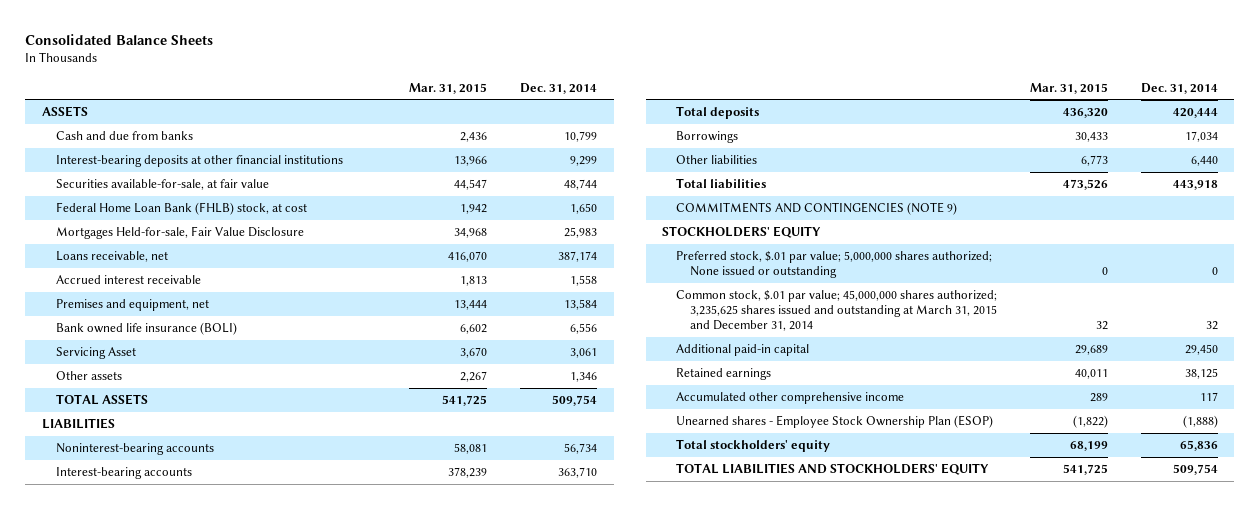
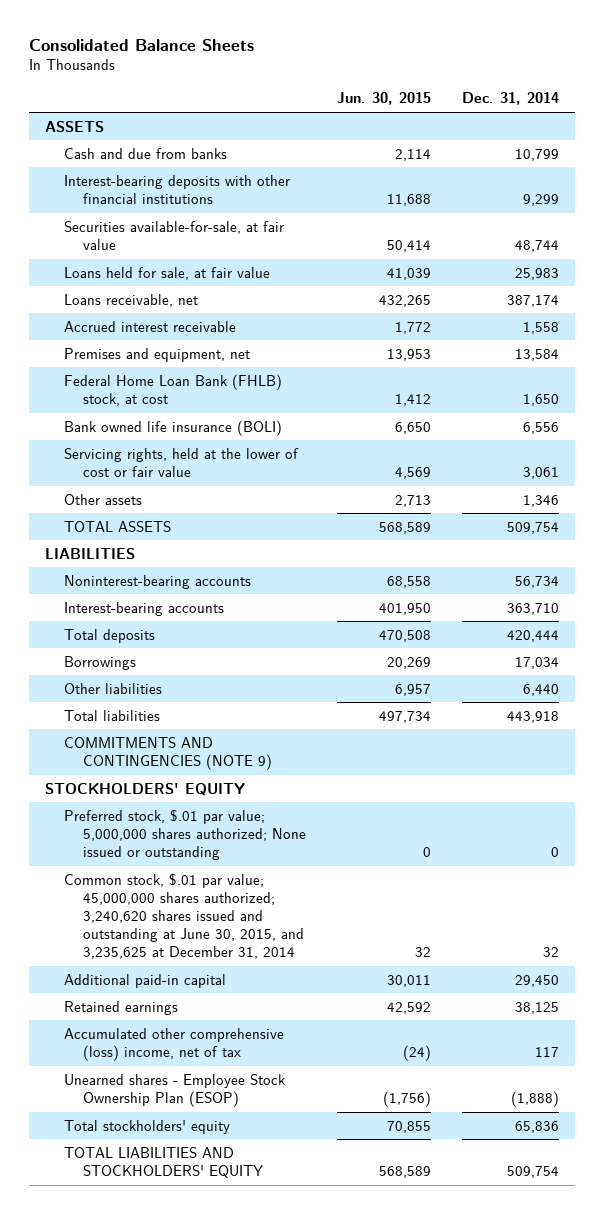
[409,82,488,94] Mar. 31, 2015 -> none
none -> [337,92,432,106] Jun. 30, 2015
[55,155,343,168] Interest-bearing deposits at other financial institutions -> [63,174,290,204] Interest-bearing deposits with other financial institutions
[55,226,304,240] Mortgages Held-for-sale, Fair Value Disclosure -> [63,266,270,280] Loans held for sale, at fair value
[55,202,307,216] Federal Home Loan Bank (FHLB) stock, at cost -> [63,373,282,406] Federal Home Loan Bank (FHLB) stock, at cost
[55,347,136,360] Servicing Asset -> [63,447,299,477] Servicing rights, held at the lower of cost or fair value
[676,290,998,332] Common stock, $.01 par value; 45,000,000 shares authorized; 3,235,625 shares issued and outstanding at March 31, 2015 and December 31, 2014 -> [63,872,305,960] Common stock, $.01 par value; 45,000,000 shares authorized; 3,240,620 shares issued and outstanding at June 30, 2015, and 3,235,625 at December 31, 2014
[676,392,905,405] Accumulated other comprehensive income -> [63,1027,284,1061] Accumulated other comprehensive (loss) income, net of tax

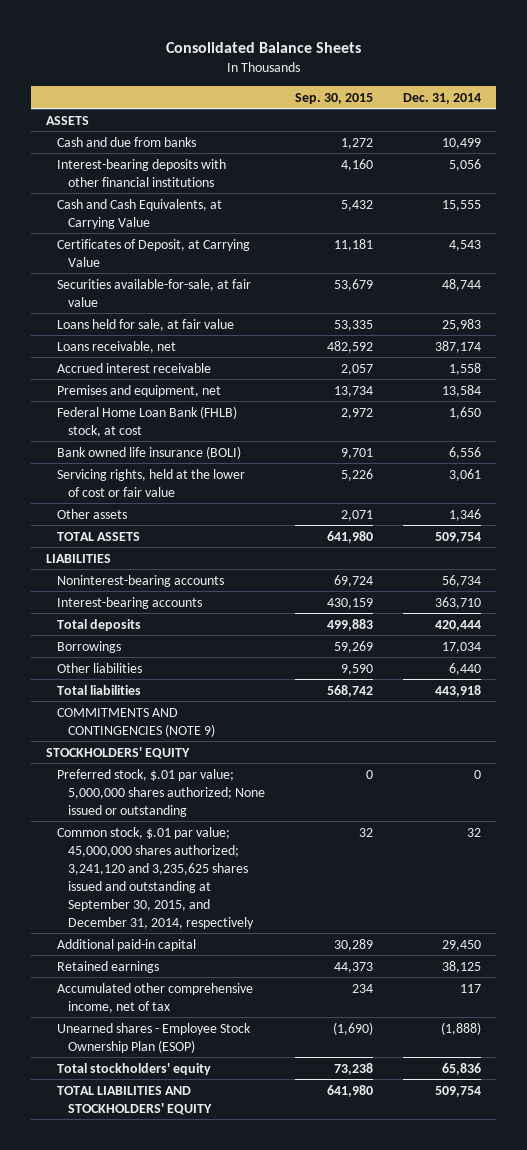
[337,92,432,106] Jun. 30, 2015 -> none
none -> [295,92,374,104] Sep. 30, 2015
[515,148,560,161] 10,799 -> [442,137,482,149] 10,499
[523,193,560,206] 9,299 -> [449,158,482,171] 5,056
none -> [57,198,223,229] Cash and Cash Equivalents, at Carrying Value
none -> [57,238,251,267] Certificates of Deposit, at Carrying Value
[63,872,305,960] Common stock, $.01 par value; 45,000,000 shares authorized; 3,240,620 shares issued and outstanding at June 30, 2015, and 3,235,625 at December 31, 2014 -> [57,826,255,929] Common stock, $.01 par value; 45,000,000 shares authorized; 3,241,120 and 3,235,625 shares issued and outstanding at September 30, 2015, and December 31, 2014, respectively
[63,1027,284,1061] Accumulated other comprehensive (loss) income, net of tax -> [57,982,254,1013] Accumulated other comprehensive income, net of tax

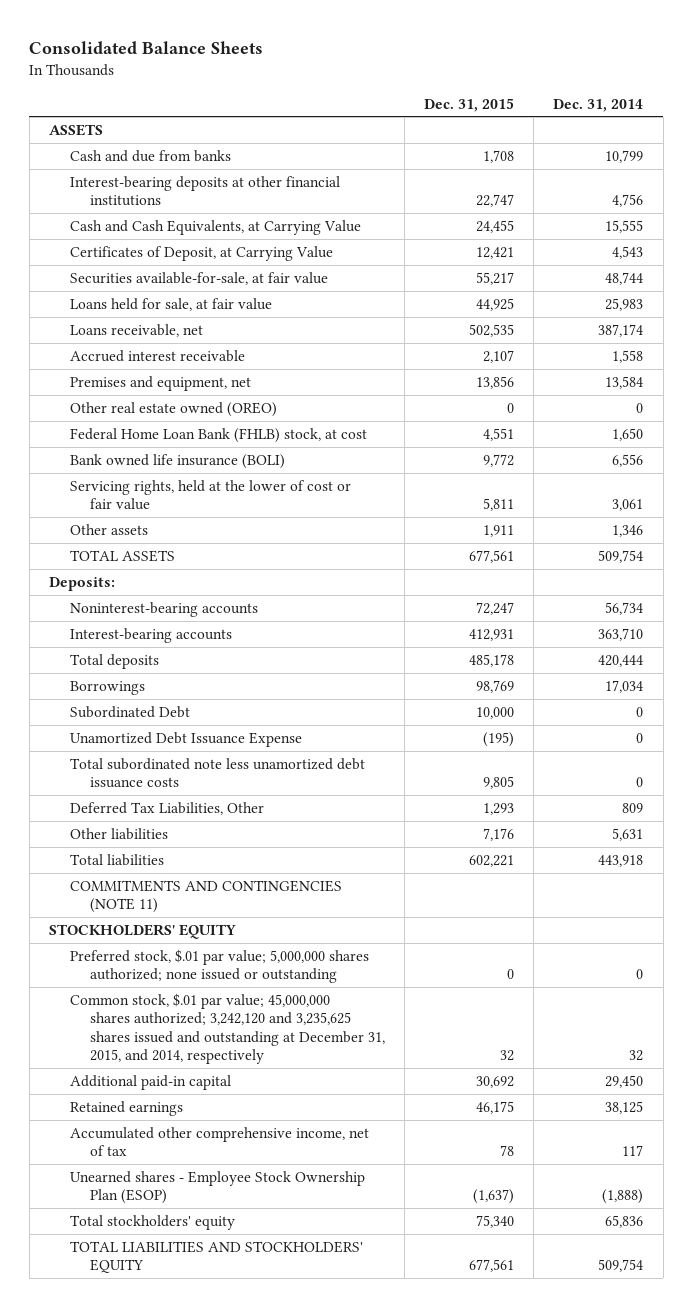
[295,92,374,104] Sep. 30, 2015 -> none
none -> [424,97,515,112] Dec. 31, 2015
[442,137,482,149] 10,499 -> [605,150,644,164] 10,799
[57,158,227,187] Interest-bearing deposits with other financial institutions -> [69,176,340,207] Interest-bearing deposits at other financial institutions
[449,158,482,171] 5,056 -> [612,194,644,208] 4,756
none -> [69,402,277,418] Other real estate owned (OREO)
[46,553,112,563] LIABILITIES -> none
none -> [49,577,116,592] Deposits:
none -> [69,706,190,719] Subordinated Debt
none -> [69,732,302,748] Unamortized Debt Issuance Expense
none -> [69,758,365,789] Total subordinated note less unamortized debt issuance costs
none -> [69,802,264,816] Deferred Tax Liabilities, Other
[449,662,482,675] 6,440 -> [612,828,644,842] 5,631
[57,707,216,737] COMMITMENTS AND CONTINGENCIES (NOTE 9) -> [69,880,342,914] COMMITMENTS AND CONTINGENCIES (NOTE 11)
[57,768,266,817] Preferred stock, $.01 par value; 5,000,000 shares authorized; None issued or outstanding -> [69,949,369,984] Preferred stock, $.01 par value; 5,000,000 shares authorized; none issued or outstanding
[57,826,255,929] Common stock, $.01 par value; 45,000,000 shares authorized; 3,241,120 and 3,235,625 shares issued and outstanding at September 30, 2015, and December 31, 2014, respectively -> [69,993,386,1065] Common stock, $.01 par value; 45,000,000 shares authorized; 3,242,120 and 3,235,625 shares issued and outstanding at December 31, 2015, and 2014, respectively

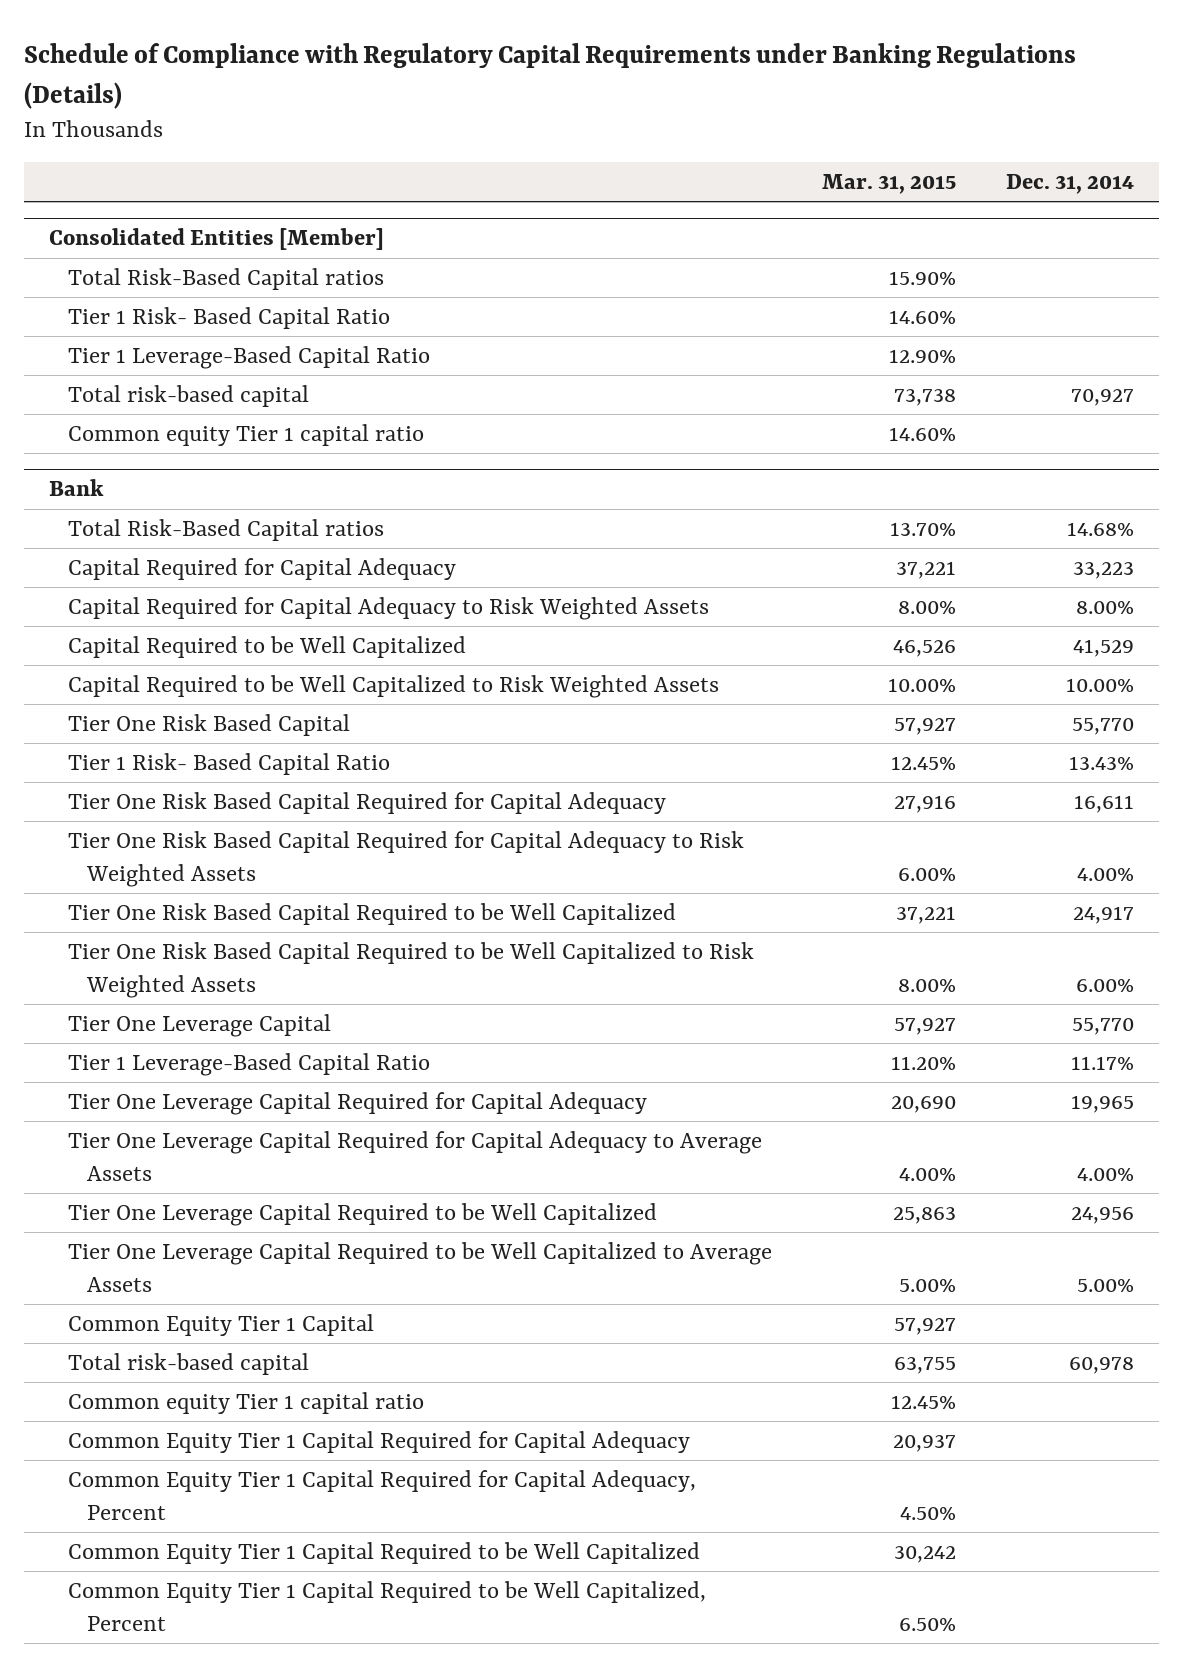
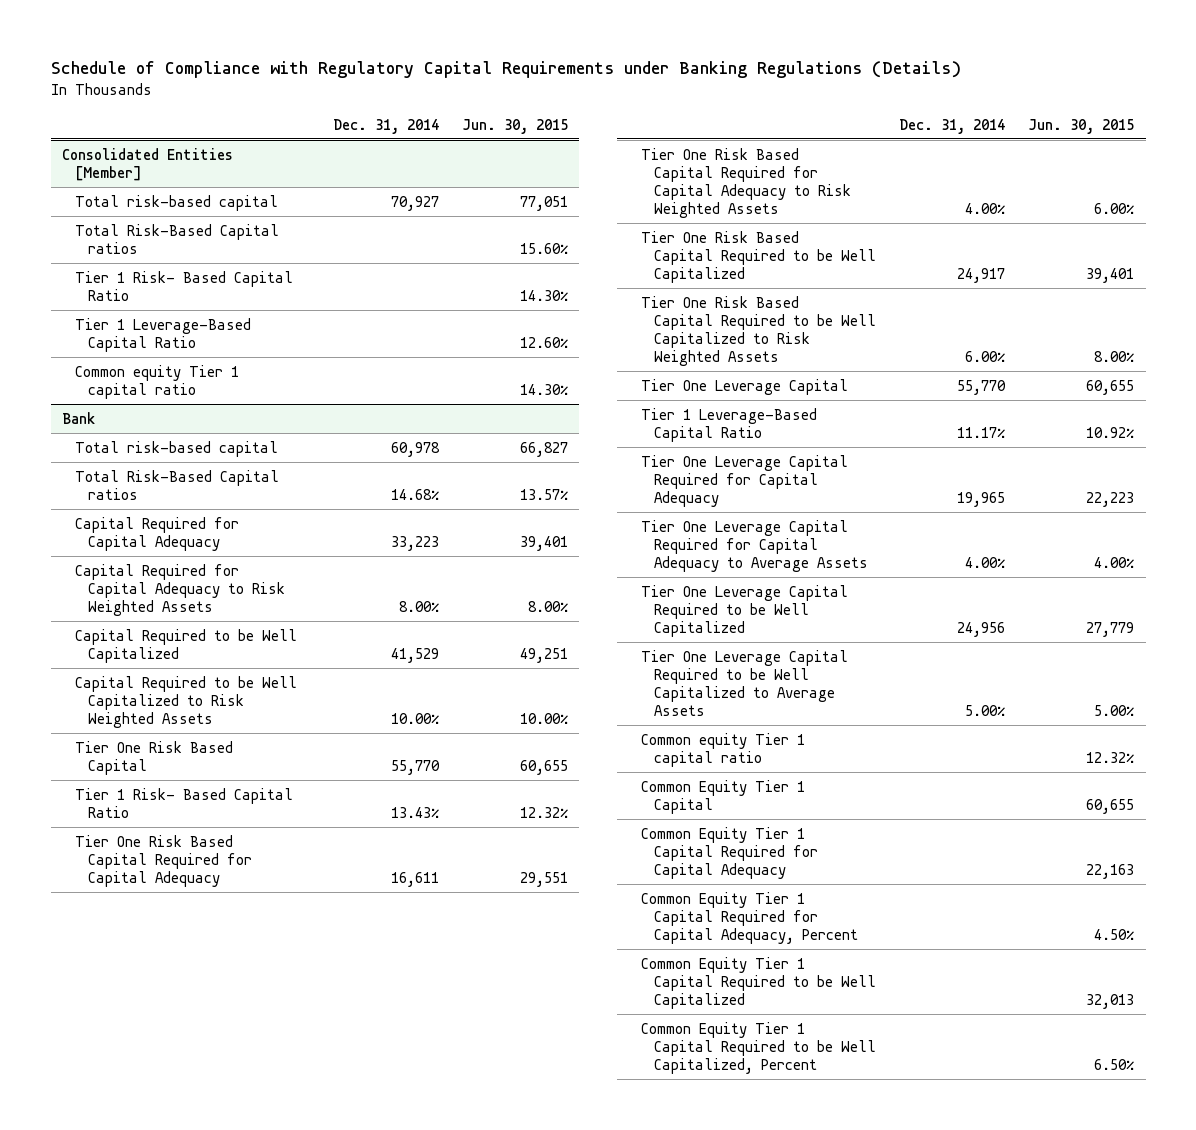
[821,174,956,195] Mar. 31, 2015 -> none
none -> [461,118,568,134] Jun. 30, 2015
[67,384,309,407] Total risk-based capital -> [74,194,278,211] Total risk-based capital
[67,1352,309,1375] Total risk-based capital -> [74,440,278,457] Total risk-based capital
[67,1313,374,1336] Common Equity Tier 1 Capital -> [641,779,806,814] Common Equity Tier 1 Capital

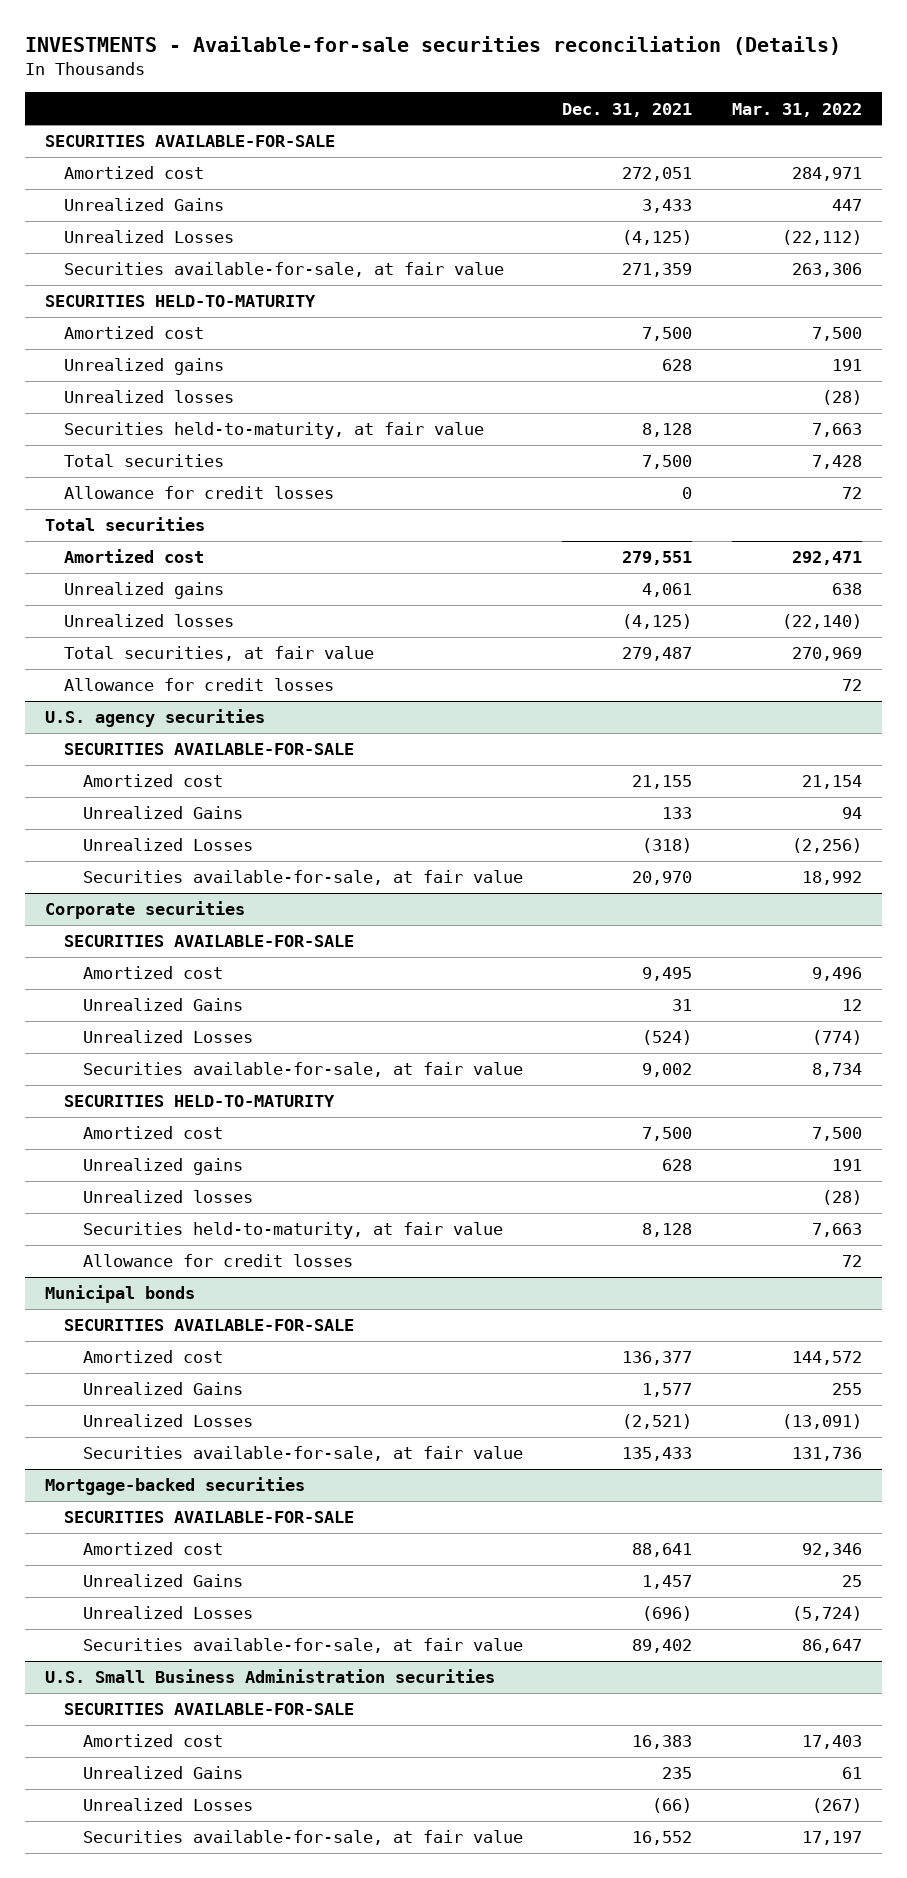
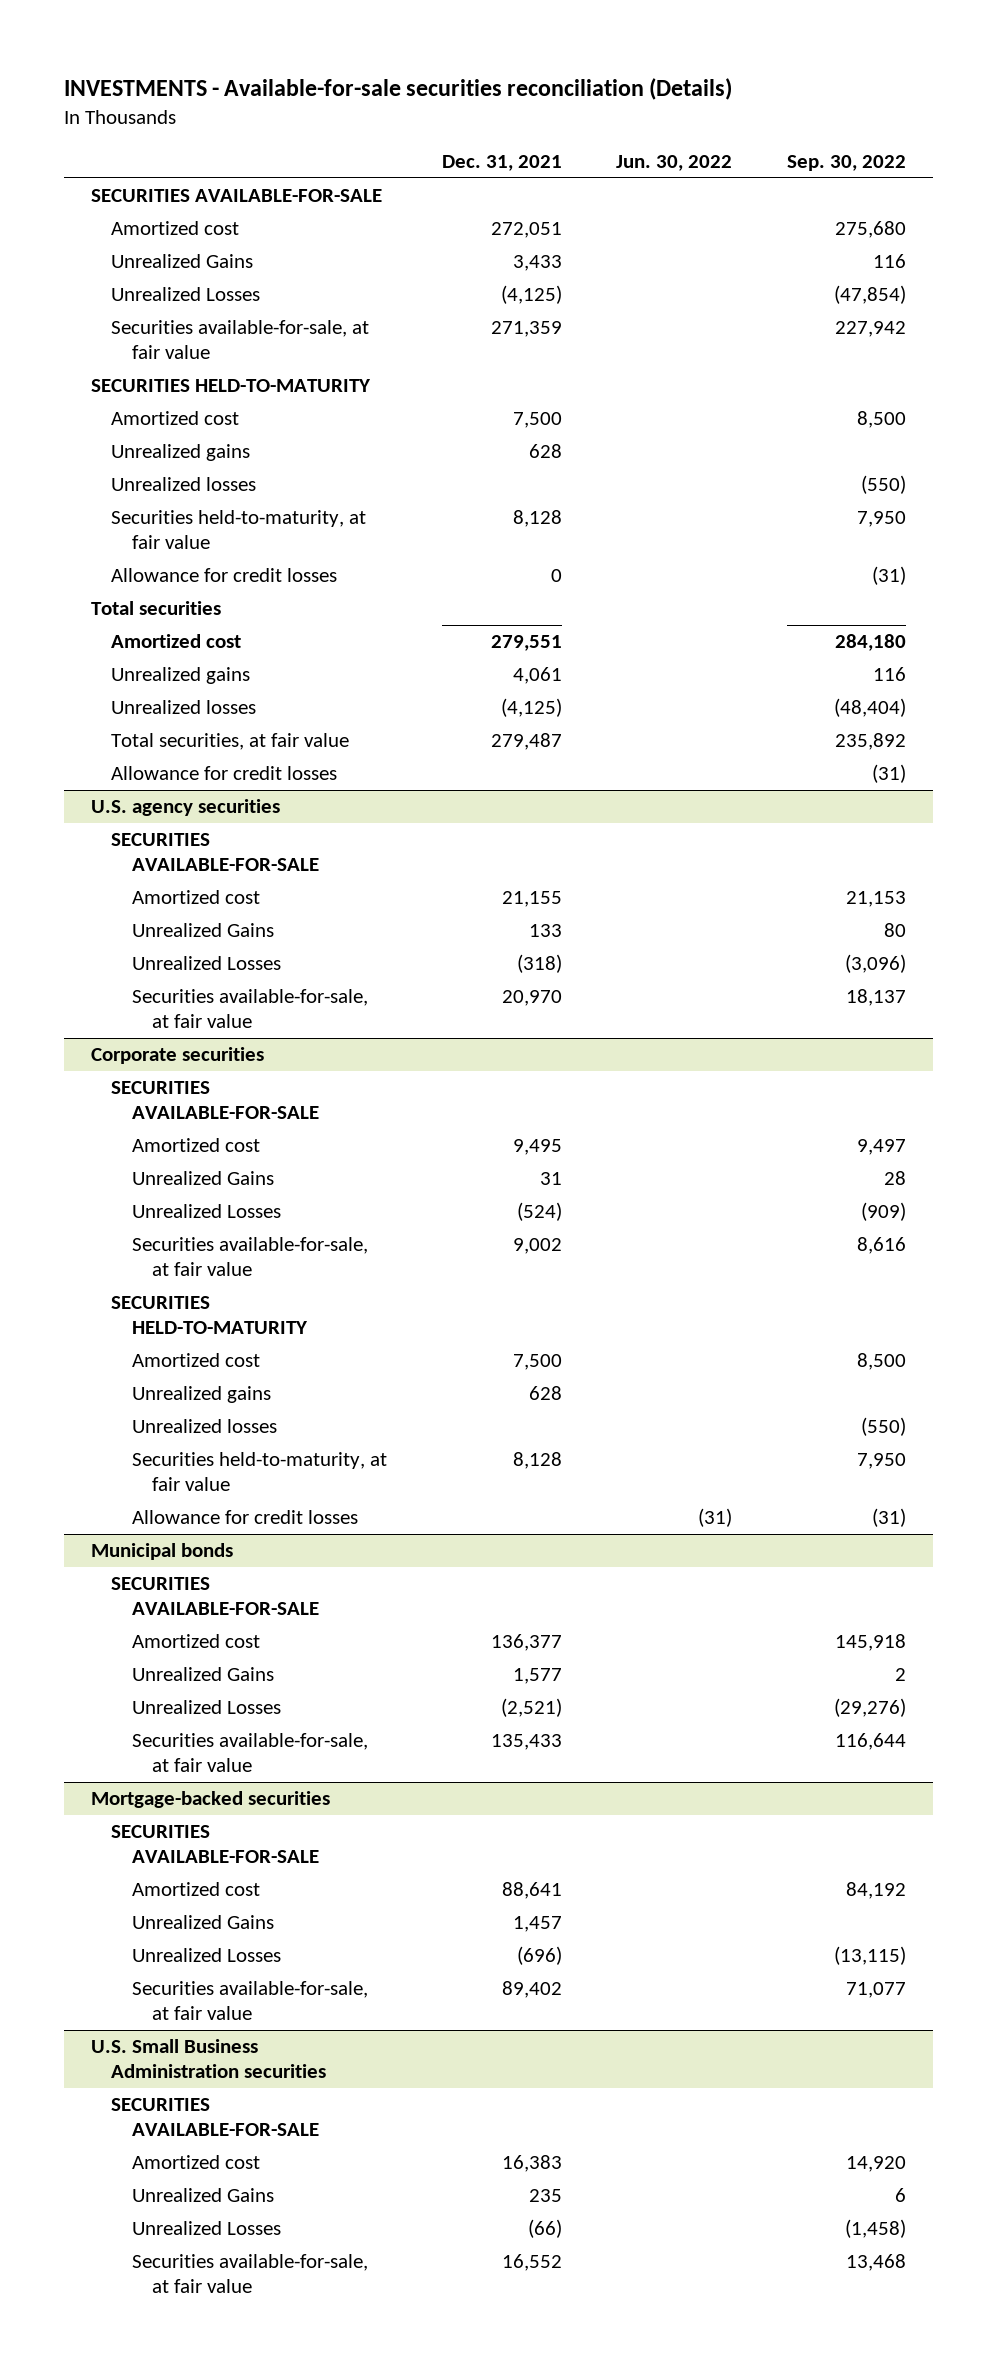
[731,102,862,117] Mar. 31, 2022 -> none
none -> [616,155,733,172] Jun. 30, 2022
none -> [787,155,907,172] Sep. 30, 2022
[63,454,224,468] Total securities -> none

